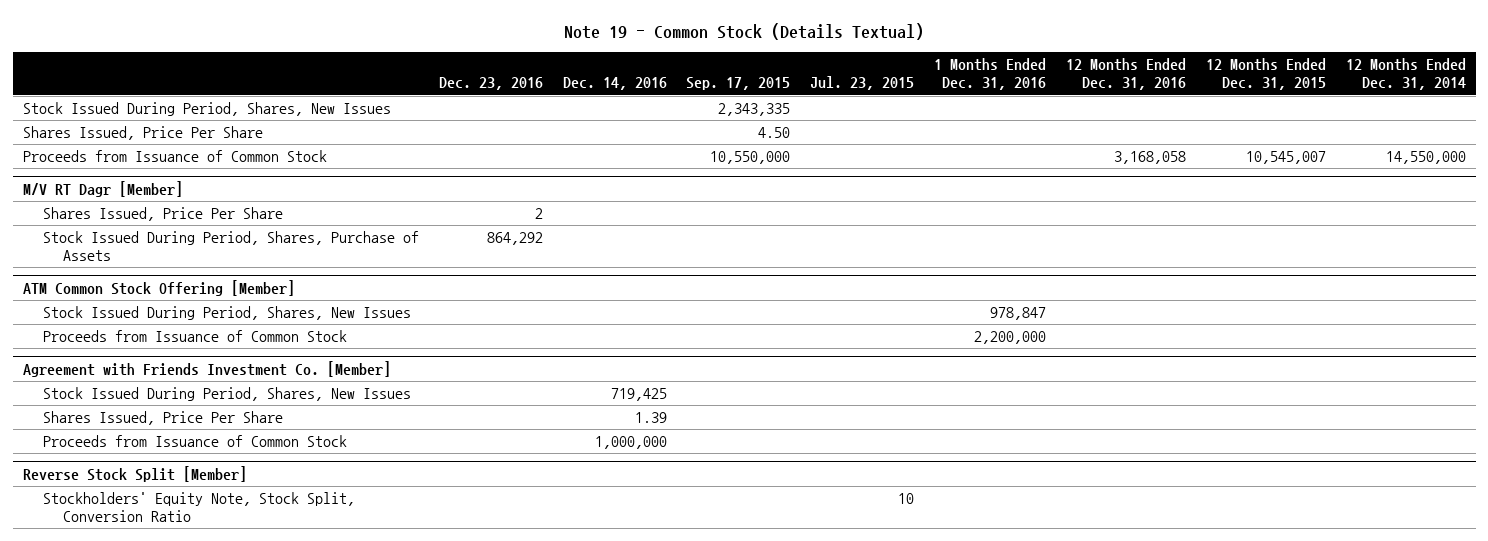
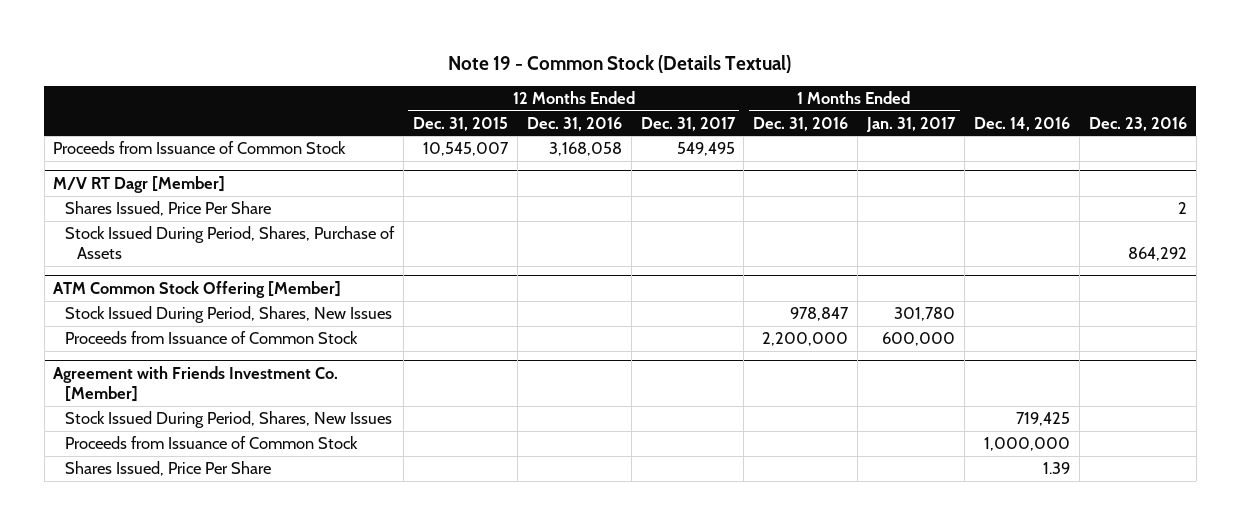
[686,77,791,91] Sep. 17, 2015 -> none
[810,76,915,91] Jul. 23, 2015 -> none
[1345,58,1466,91] 12 Months Ended Dec. 31, 2014 -> none
none -> [640,116,736,131] Dec. 31, 2017
none -> [866,116,957,132] Jan. 31, 2017
[22,102,391,117] Stock Issued During Period, Shares, New Issues -> none
[22,126,263,141] Shares Issued, Price Per Share -> none
[22,466,247,483] Reverse Stock Split [Member] -> none
[42,492,355,523] Stockholders' Equity Note, Stock Split, Conversion Ratio -> none
[42,411,283,426] Shares Issued, Price Per Share -> [65,461,272,477] Shares Issued, Price Per Share

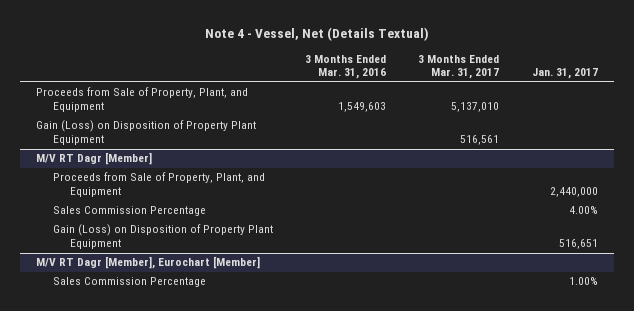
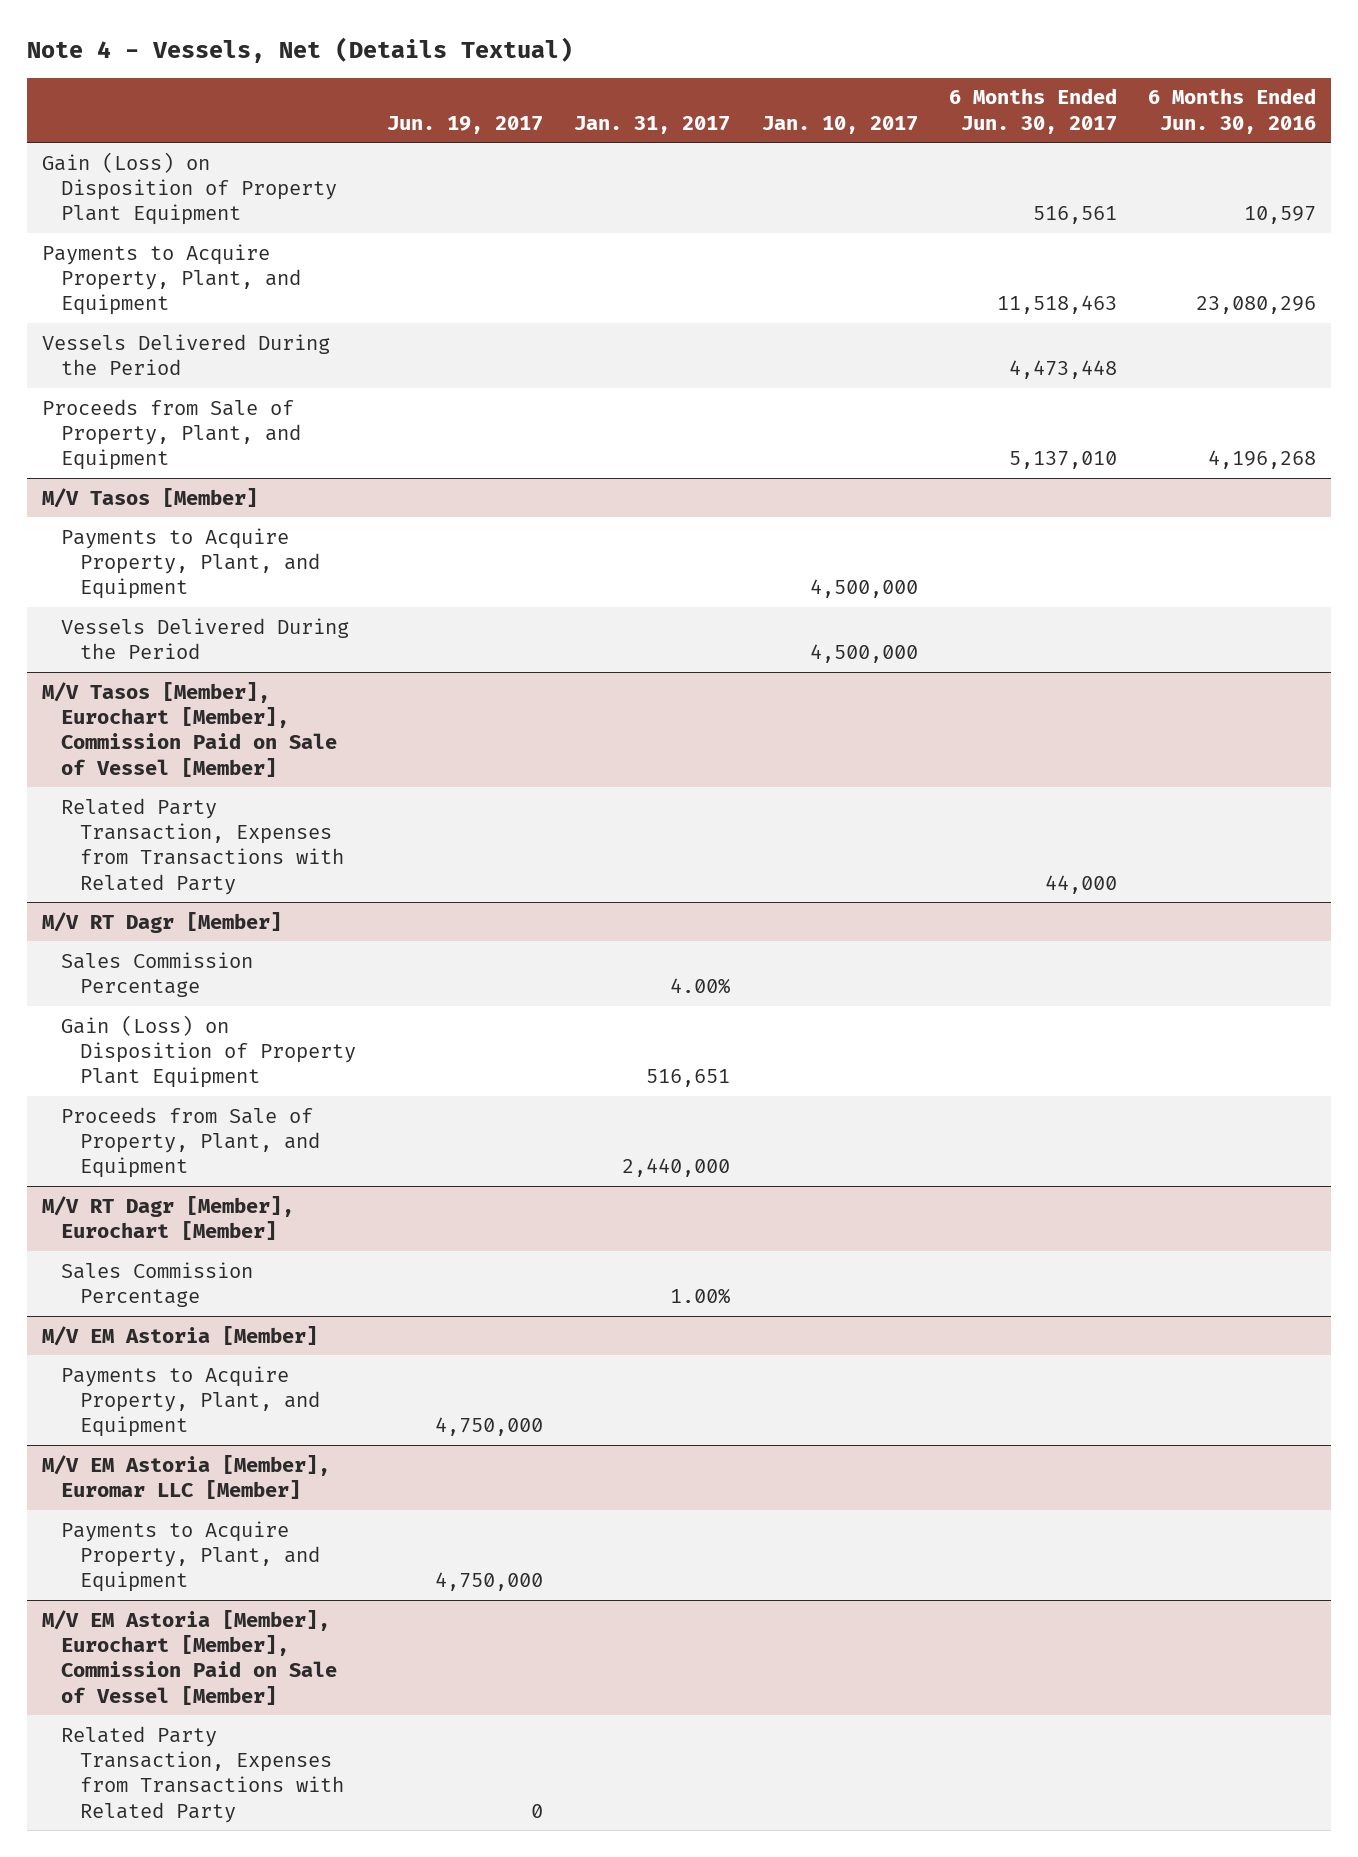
[204,26,429,41] Note 4 - Vessel, Net (Details Textual) -> [26,36,573,63] Note 4 - Vessels, Net (Details Textual)
[305,54,387,80] 3 Months Ended Mar. 31, 2016 -> none
[418,54,500,80] 3 Months Ended Mar. 31, 2017 -> none
none -> [387,115,544,134] Jun. 19, 2017
none -> [761,115,918,134] Jan. 10, 2017
none -> [948,88,1117,134] 6 Months Ended Jun. 30, 2017
none -> [1147,88,1316,134] 6 Months Ended Jun. 30, 2016
none -> [42,243,302,316] Payments to Acquire Property, Plant, and Equipment
none -> [42,333,331,375] Vessels Delivered During the Period
[35,87,248,113] Proceeds from Sale of Property, Plant, and Equipment -> [42,398,302,471] Proceeds from Sale of Property, Plant, and Equipment
none -> [42,487,259,508] M/V Tasos [Member]
none -> [61,527,321,600] Payments to Acquire Property, Plant, and Equipment
none -> [61,617,350,659] Vessels Delivered During the Period
none -> [42,681,338,777] M/V Tasos [Member], Eurochart [Member], Commission Paid on Sale of Vessel [Member]
none -> [61,797,345,895] Related Party Transaction, Expenses from Transactions with Related Party
[52,172,265,198] Proceeds from Sale of Property, Plant, and Equipment -> [61,1106,321,1179] Proceeds from Sale of Property, Plant, and Equipment
none -> [42,1325,319,1346] M/V EM Astoria [Member]
none -> [61,1365,321,1438] Payments to Acquire Property, Plant, and Equipment
none -> [42,1454,331,1499] M/V EM Astoria [Member], Euromar LLC [Member]
none -> [61,1520,321,1593] Payments to Acquire Property, Plant, and Equipment
none -> [42,1609,338,1705] M/V EM Astoria [Member], Eurochart [Member], Commission Paid on Sale of Vessel [Member]
none -> [61,1725,345,1823] Related Party Transaction, Expenses from Transactions with Related Party

